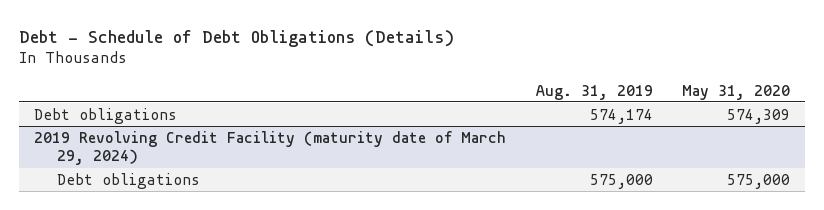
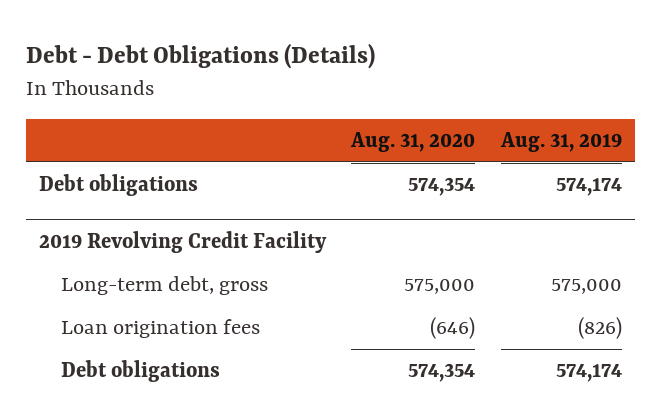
[18,29,454,47] Debt - Schedule of Debt Obligations (Details) -> [26,42,376,69] Debt - Debt Obligations (Details)
[682,84,791,100] May 31, 2020 -> none
none -> [350,131,476,152] Aug. 31, 2020
[33,130,506,166] 2019 Revolving Credit Facility (maturity date of March 29, 2024) -> [38,230,327,253] 2019 Revolving Credit Facility
none -> [61,276,269,296] Long-term debt, gross
none -> [61,319,261,339] Loan origination fees
[589,173,653,189] 575,000 -> [555,364,622,383] 574,174

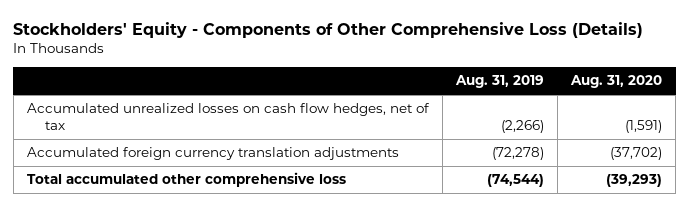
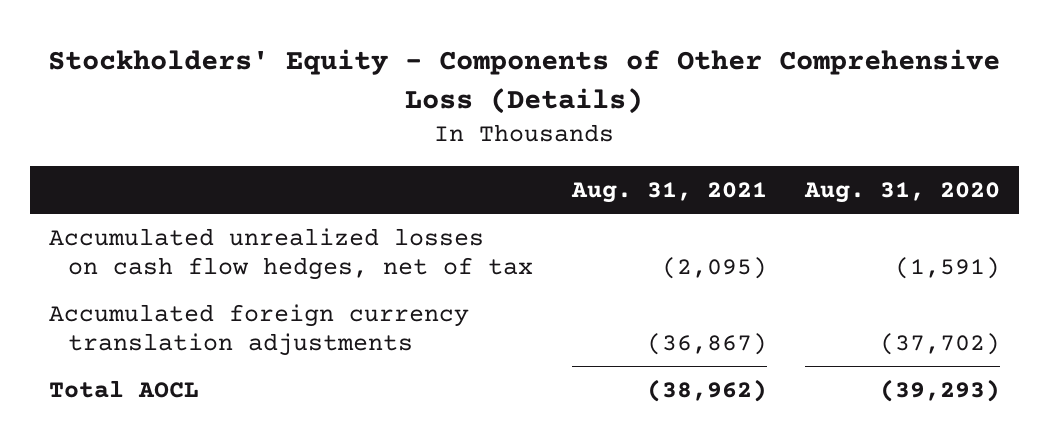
[455,75,545,89] Aug. 31, 2019 -> none
none -> [570,182,767,204] Aug. 31, 2021
[26,172,346,188] Total accumulated other comprehensive loss -> [48,379,199,398] Total AOCL

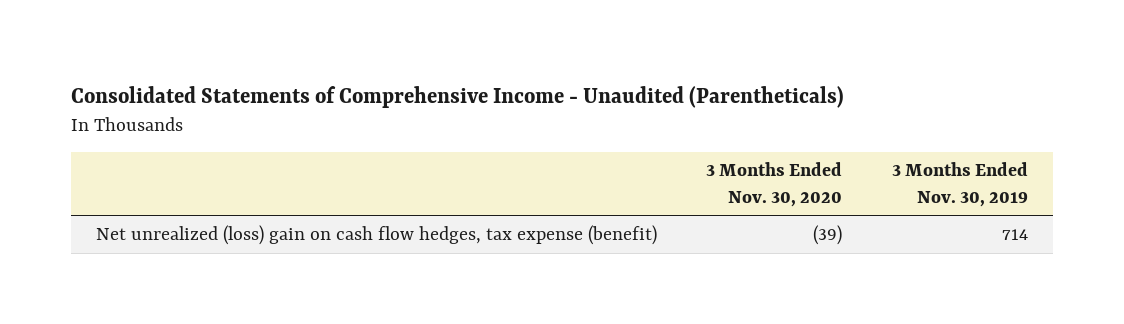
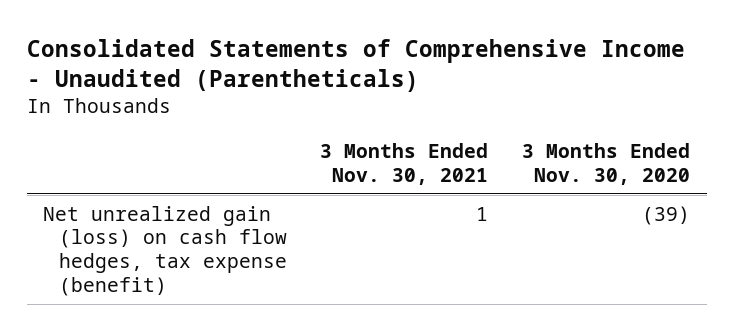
[892,162,1029,207] 3 Months Ended Nov. 30, 2019 -> none
none -> [320,142,489,185] 3 Months Ended Nov. 30, 2021
[95,225,657,246] Net unrealized (loss) gain on cash flow hedges, tax expense (benefit) -> [43,205,287,296] Net unrealized gain (loss) on cash flow hedges, tax expense (benefit)

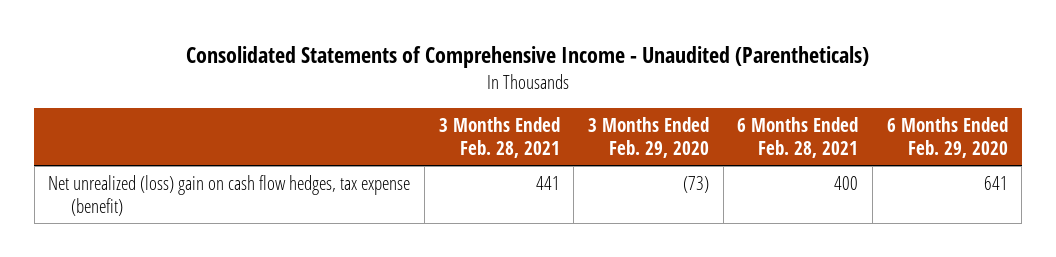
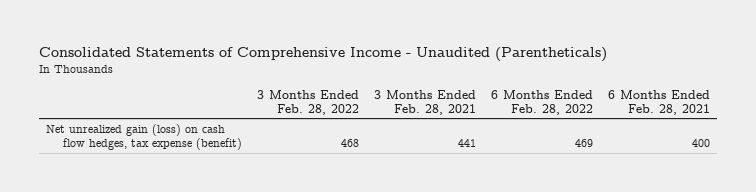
[587,117,709,158] 3 Months Ended Feb. 29, 2020 -> none
[886,117,1008,158] 6 Months Ended Feb. 29, 2020 -> none
none -> [257,89,360,115] 3 Months Ended Feb. 28, 2022
none -> [490,89,593,115] 6 Months Ended Feb. 28, 2022
[48,175,411,216] Net unrealized (loss) gain on cash flow hedges, tax expense (benefit) -> [46,123,243,150] Net unrealized gain (loss) on cash flow hedges, tax expense (benefit)

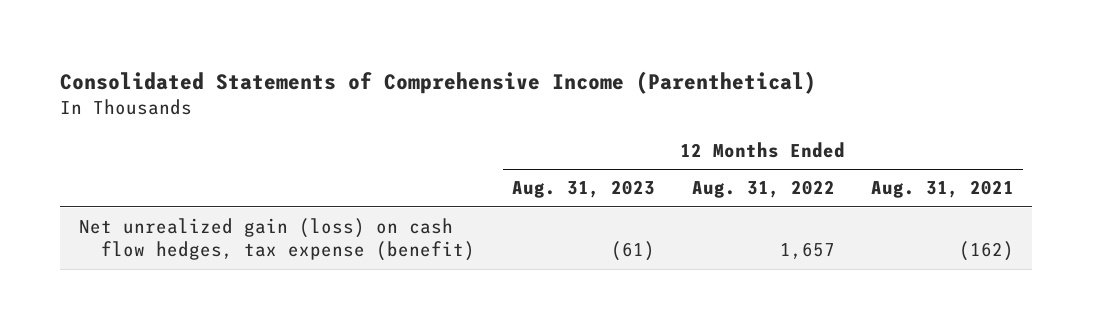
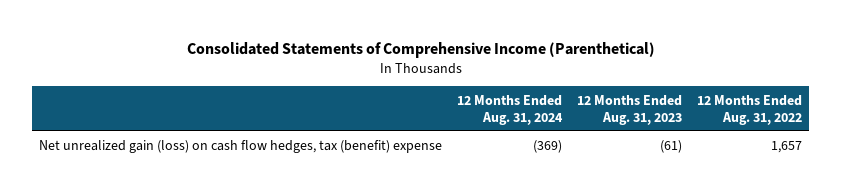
[871,180,1015,199] Aug. 31, 2021 -> none
none -> [457,94,564,125] 12 Months Ended Aug. 31, 2024
[78,218,476,262] Net unrealized gain (loss) on cash flow hedges, tax expense (benefit) -> [39,140,443,154] Net unrealized gain (loss) on cash flow hedges, tax (benefit) expense

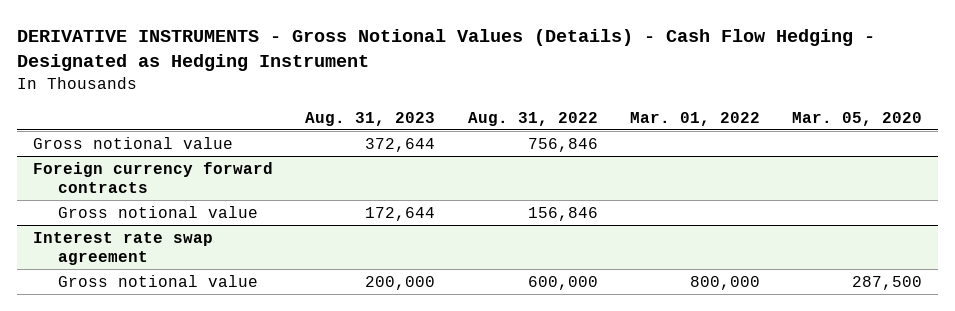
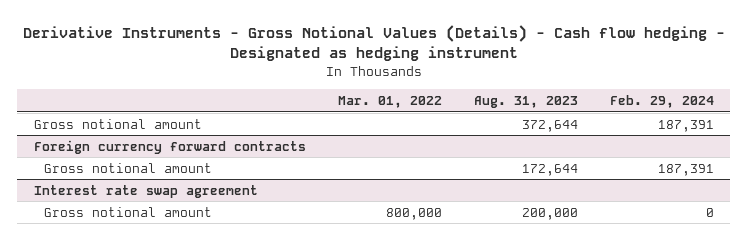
[17,29,876,72] DERIVATIVE INSTRUMENTS - Gross Notional Values (Details) - Cash Flow Hedging - Designated as Hedging Instrument -> [22,24,725,62] Derivative Instruments - Gross Notional Values (Details) - Cash flow hedging - Designated as hedging instrument
[467,111,598,126] Aug. 31, 2022 -> none
[791,111,922,126] Mar. 05, 2020 -> none
none -> [609,95,714,109] Feb. 29, 2024
[33,136,234,149] Gross notional value -> [33,118,202,129] Gross notional amount
[58,205,259,218] Gross notional value -> [43,162,212,173] Gross notional amount
[58,274,259,287] Gross notional value -> [43,206,212,217] Gross notional amount

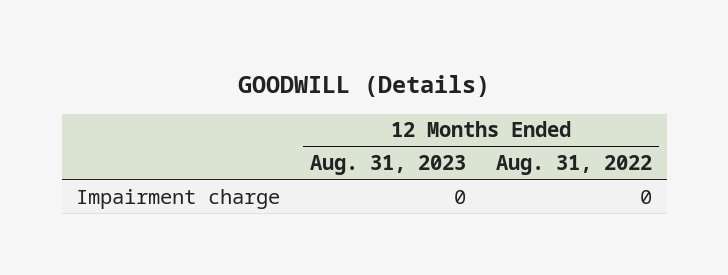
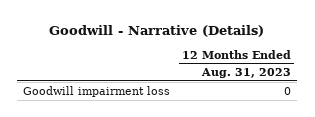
[238,75,491,98] GOODWILL (Details) -> [49,24,265,37] Goodwill - Narrative (Details)
[495,155,652,176] Aug. 31, 2022 -> none
[76,188,281,209] Impairment charge -> [23,85,171,97] Goodwill impairment loss

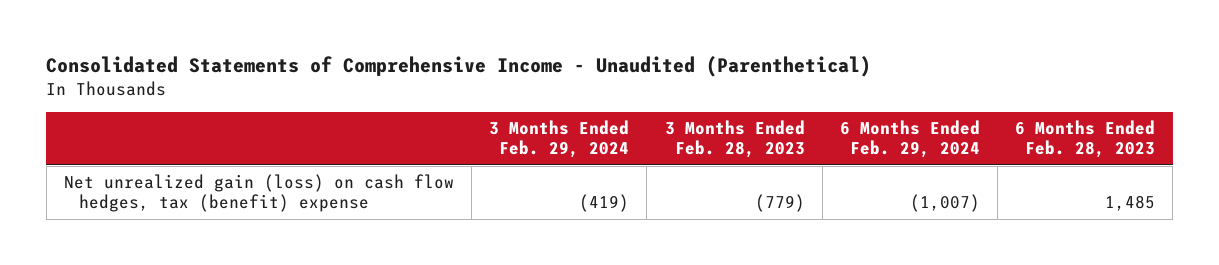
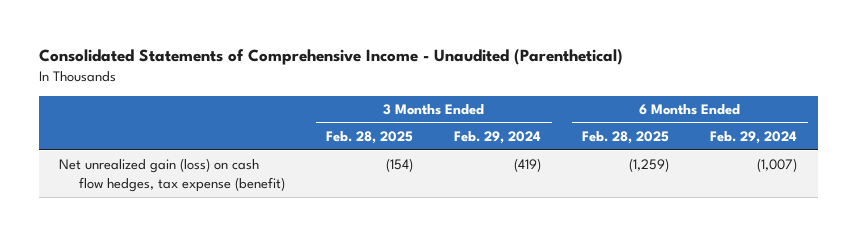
[664,119,805,158] 3 Months Ended Feb. 28, 2023 -> none
[1015,119,1156,158] 6 Months Ended Feb. 28, 2023 -> none
none -> [326,131,414,145] Feb. 28, 2025
none -> [582,131,670,145] Feb. 28, 2025
[63,174,454,213] Net unrealized gain (loss) on cash flow hedges, tax (benefit) expense -> [59,158,286,193] Net unrealized gain (loss) on cash flow hedges, tax expense (benefit)

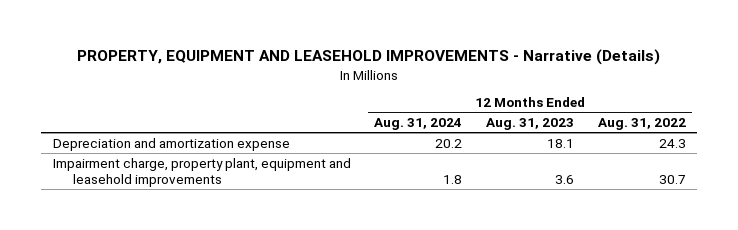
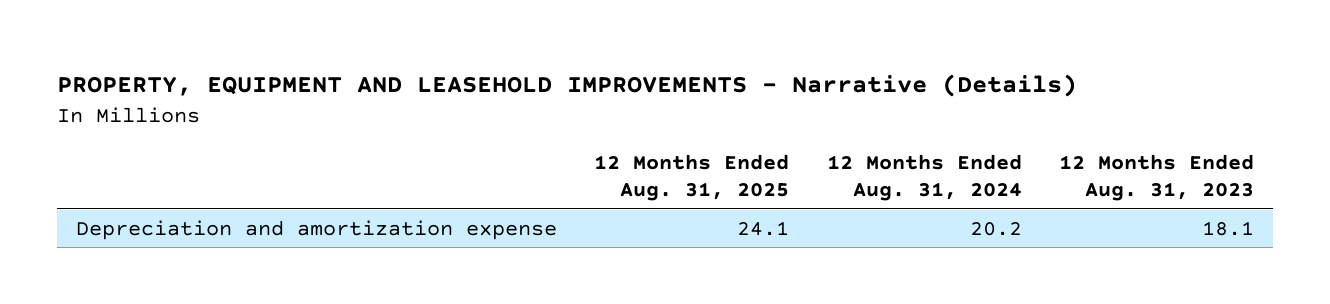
[597,118,686,131] Aug. 31, 2022 -> none
none -> [594,154,790,202] 12 Months Ended Aug. 31, 2025
[52,157,351,187] Impairment charge, property plant, equipment and leasehold improvements -> none

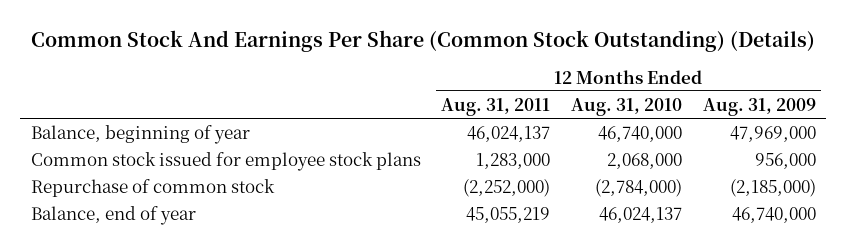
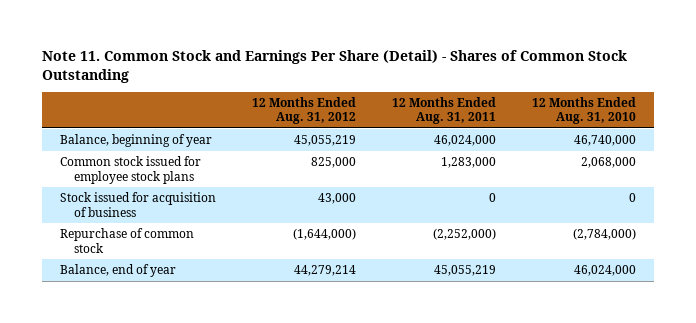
[31,29,816,52] Common Stock And Earnings Per Share (Common Stock Outstanding) (Details) -> [41,49,627,83] Note 11. Common Stock and Earnings Per Share (Detail) - Shares of Common Stock Outstanding
[702,97,816,116] Aug. 31, 2009 -> none
none -> [251,96,356,125] 12 Months Ended Aug. 31, 2012
[467,125,551,142] 46,024,137 -> [434,135,497,147] 46,024,000
none -> [59,192,216,217] Stock issued for acquisition of business
[598,206,682,223] 46,024,137 -> [574,265,637,277] 46,024,000

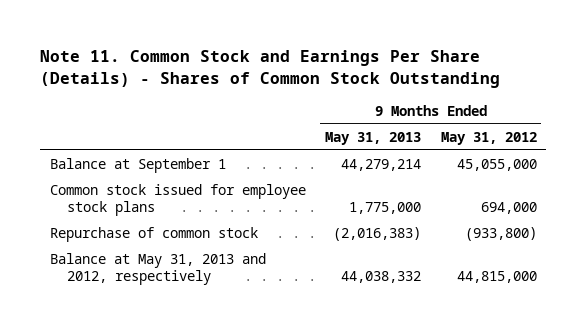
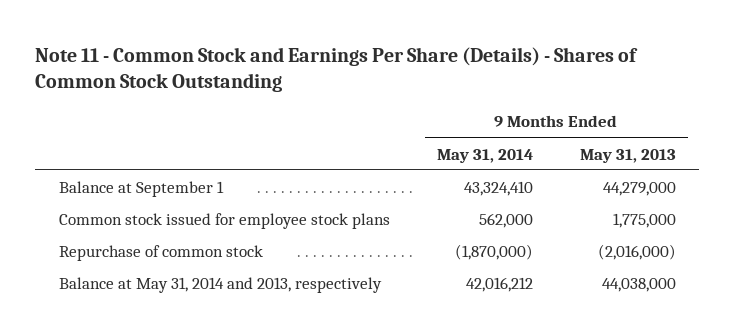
[40,50,501,88] Note 11. Common Stock and Earnings Per Share (Details) - Shares of Common Stock Outstanding -> [35,46,639,93] Note 11 - Common Stock and Earnings Per Share (Details) - Shares of Common Stock Outstanding
[440,131,537,145] May 31, 2012 -> none
none -> [436,148,533,163] May 31, 2014
[341,159,422,172] 44,279,214 -> [602,181,676,196] 44,279,000
[333,227,422,242] (2,016,383) -> [597,243,676,260] (2,016,000)
[50,253,267,285] Balance at May 31, 2013 and 2012, respectively -> [58,276,382,293] Balance at May 31, 2014 and 2013, respectively
[341,270,422,283] 44,038,332 -> [601,277,676,292] 44,038,000

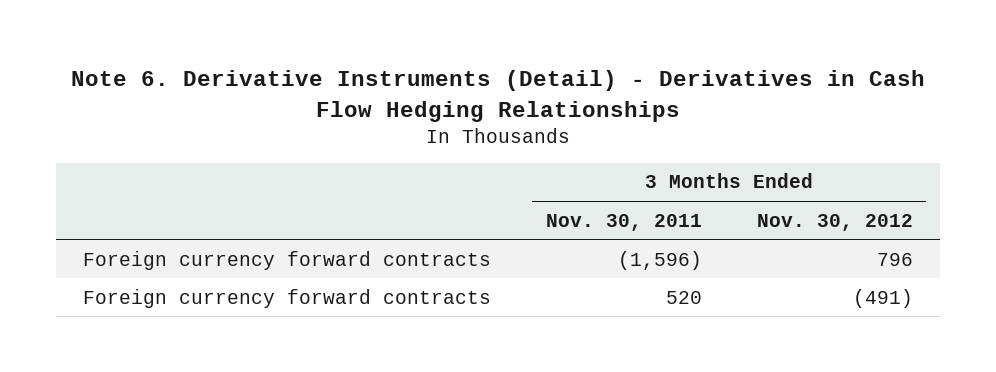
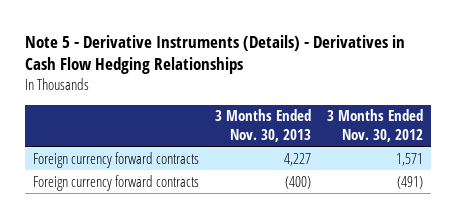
[70,70,925,122] Note 6. Derivative Instruments (Detail) - Derivatives in Cash Flow Hedging Relationships -> [25,34,406,75] Note 5 - Derivative Instruments (Details) - Derivatives in Cash Flow Hedging Relationships
[545,213,702,231] Nov. 30, 2011 -> none
none -> [215,109,312,142] 3 Months Ended Nov. 30, 2013
[876,252,913,266] 796 -> [396,152,424,166] 1,571

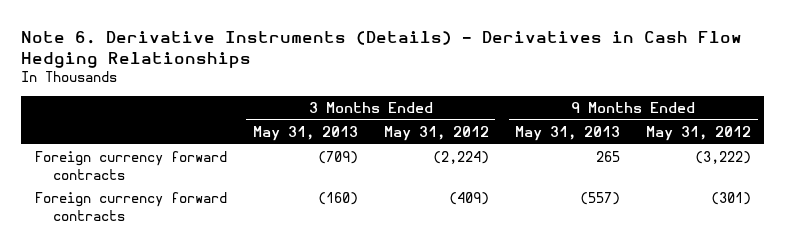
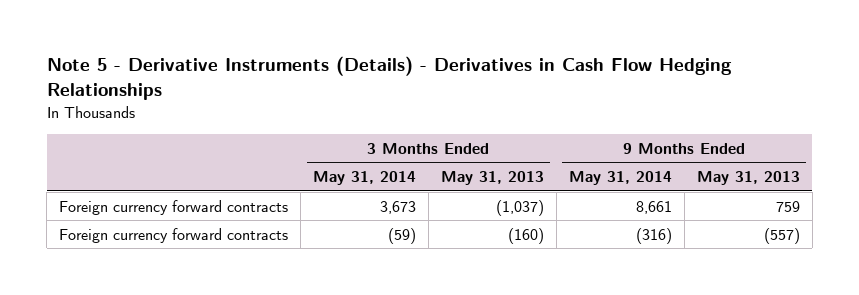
[21,30,743,68] Note 6. Derivative Instruments (Details) - Derivatives in Cash Flow Hedging Relationships -> [46,56,732,101] Note 5 - Derivative Instruments (Details) - Derivatives in Cash Flow Hedging Relationships
[383,125,489,141] May 31, 2012 -> none
[646,125,752,141] May 31, 2012 -> none
none -> [312,171,416,186] May 31, 2014
none -> [568,171,672,186] May 31, 2014
[317,151,358,165] (709) -> [495,199,544,216] (1,037)
[596,151,621,163] 265 -> [775,200,800,212] 759

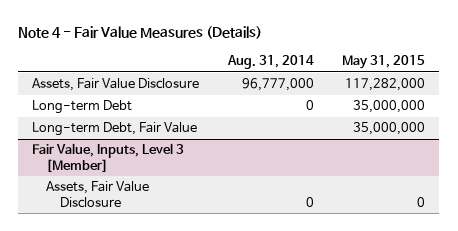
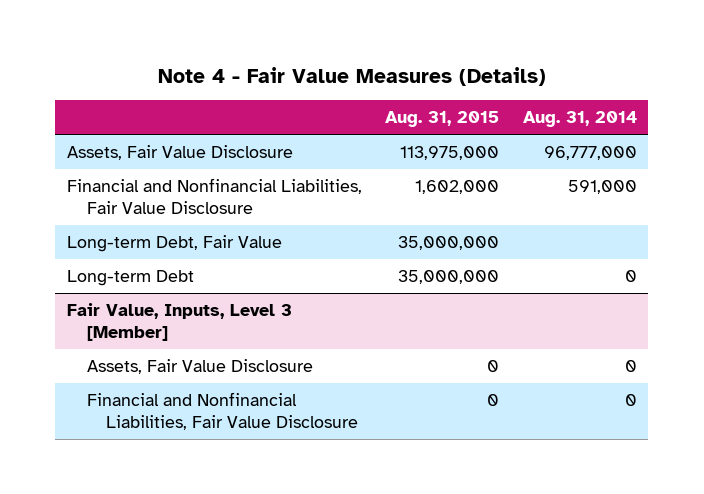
[342,55,426,70] May 31, 2015 -> none
none -> [385,111,500,128] Aug. 31, 2015
none -> [67,177,363,214] Financial and Nonfinancial Liabilities, Fair Value Disclosure
[32,100,133,115] Long-term Debt -> [67,269,195,286] Long-term Debt
none -> [86,391,359,430] Financial and Nonfinancial Liabilities, Fair Value Disclosure

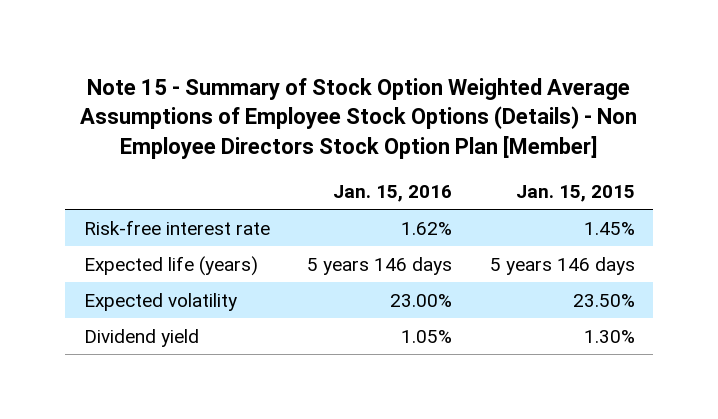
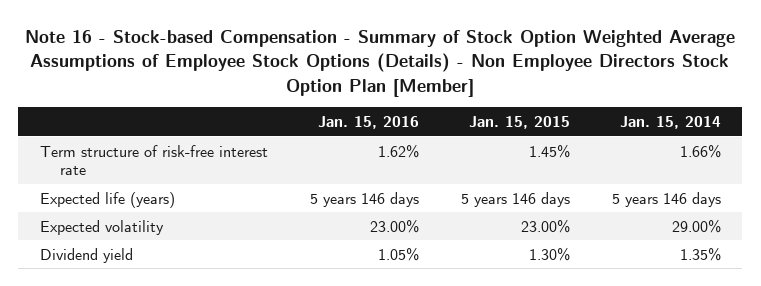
[80,77,638,159] Note 15 - Summary of Stock Option Weighted Average Assumptions of Employee Stock Options (Details) - Non Employee Directors Stock Option Plan [Member] -> [25,29,736,97] Note 16 - Stock-based Compensation - Summary of Stock Option Weighted Average Assumptions of Employee Stock Options (Details) - Non Employee Directors Stock Option Plan [Member]
none -> [620,116,722,130] Jan. 15, 2014
[83,219,270,235] Risk-free interest rate -> [39,144,268,176] Term structure of risk-free interest rate
[572,293,635,307] 23.50% -> [520,218,570,233] 23.00%

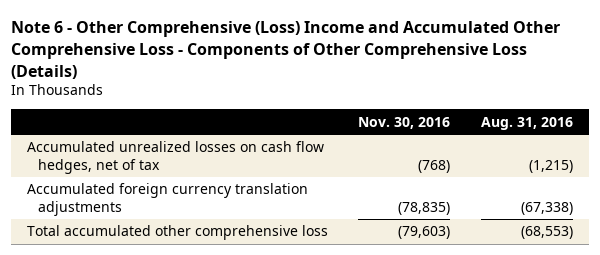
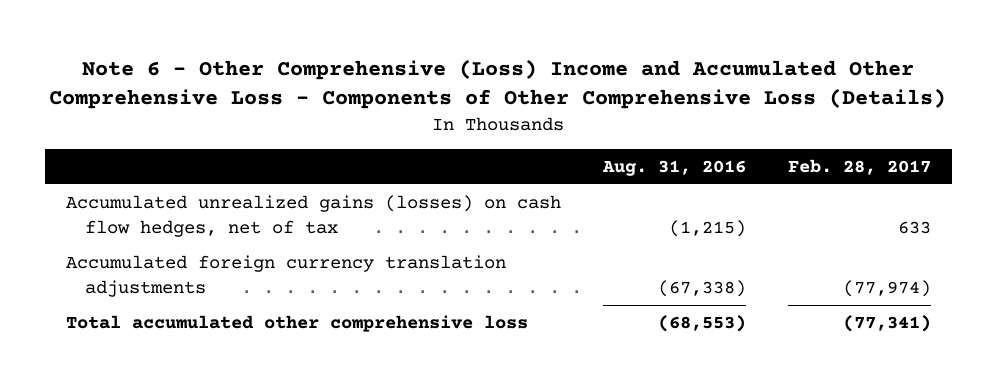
[358,116,451,129] Nov. 30, 2016 -> none
none -> [787,158,931,175] Feb. 28, 2017
[26,141,324,175] Accumulated unrealized losses on cash flow hedges, net of tax -> [66,194,562,237] Accumulated unrealized gains (losses) on cash flow hedges, net of tax

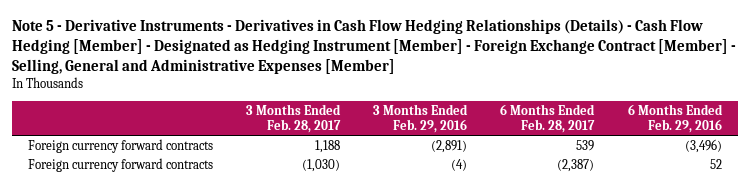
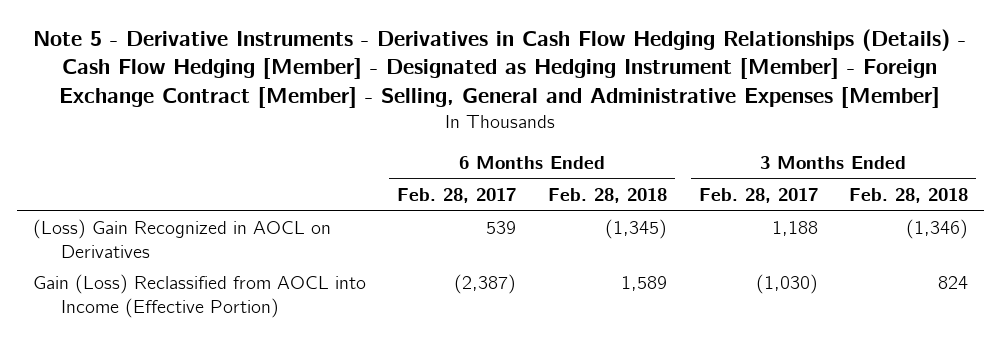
[373,103,469,134] 3 Months Ended Feb. 29, 2016 -> none
[627,103,723,134] 6 Months Ended Feb. 29, 2016 -> none
none -> [547,188,667,204] Feb. 28, 2018
none -> [849,188,969,204] Feb. 28, 2018
[28,138,214,153] Foreign currency forward contracts -> [32,219,331,258] (Loss) Gain Recognized in AOCL on Derivatives
[28,157,214,172] Foreign currency forward contracts -> [32,274,366,318] Gain (Loss) Reclassified from AOCL into Income (Effective Portion)

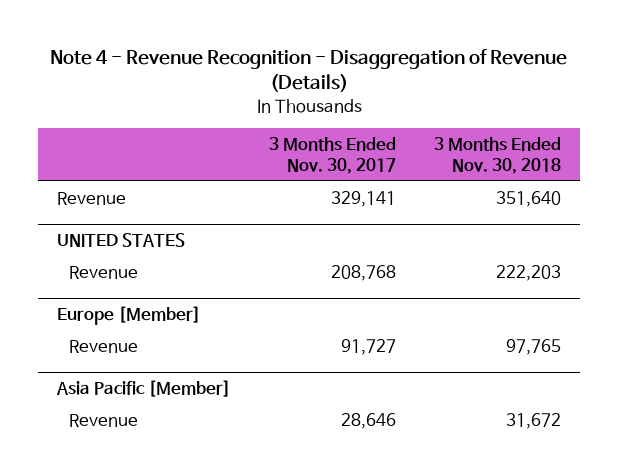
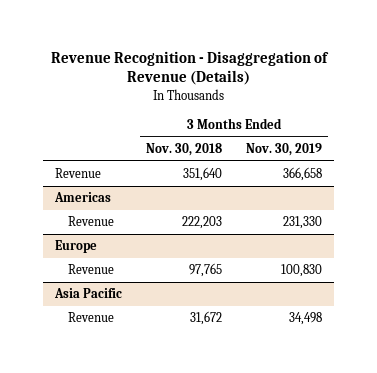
[50,48,568,93] Note 4 - Revenue Recognition - Disaggregation of Revenue (Details) -> [50,50,329,86] Revenue Recognition - Disaggregation of Revenue (Details)
[269,137,397,175] 3 Months Ended Nov. 30, 2017 -> none
none -> [246,143,323,157] Nov. 30, 2019
[56,233,185,248] UNITED STATES -> [53,192,111,203] Americas
[56,306,201,326] Europe [Member] -> [54,240,97,254] Europe
[55,380,231,398] Asia Pacific [Member] -> [53,288,122,299] Asia Pacific

